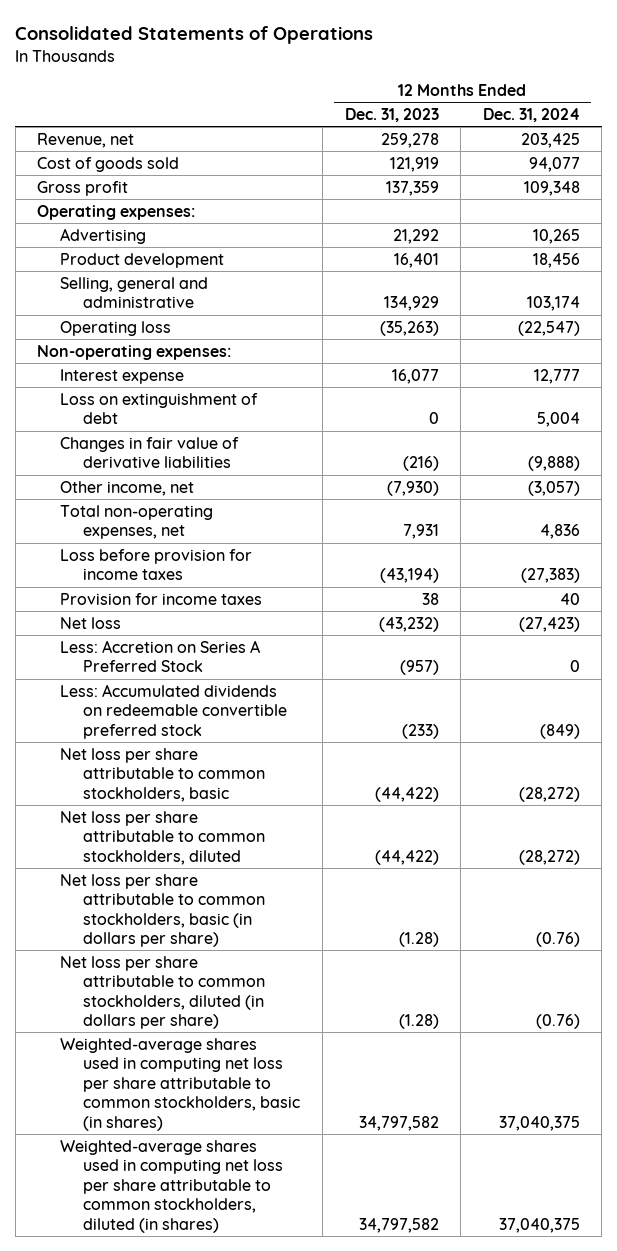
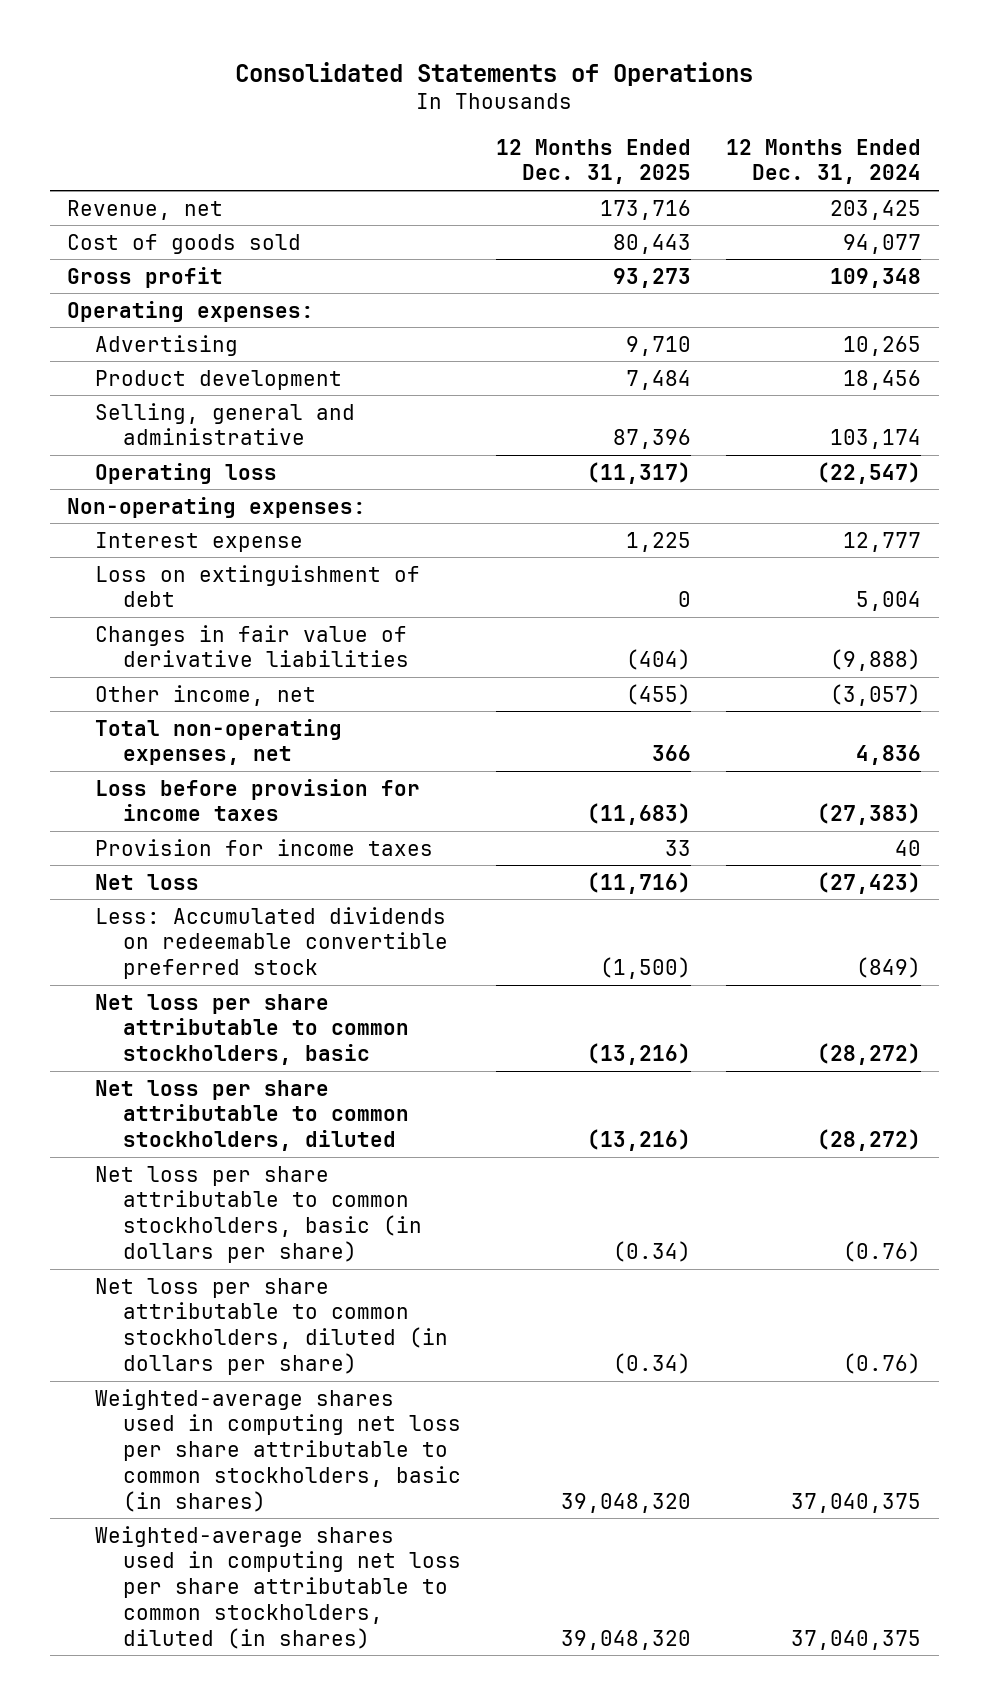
[344,107,439,122] Dec. 31, 2023 -> none
none -> [496,138,692,185] 12 Months Ended Dec. 31, 2025
[60,639,261,673] Less: Accretion on Series A Preferred Stock -> none

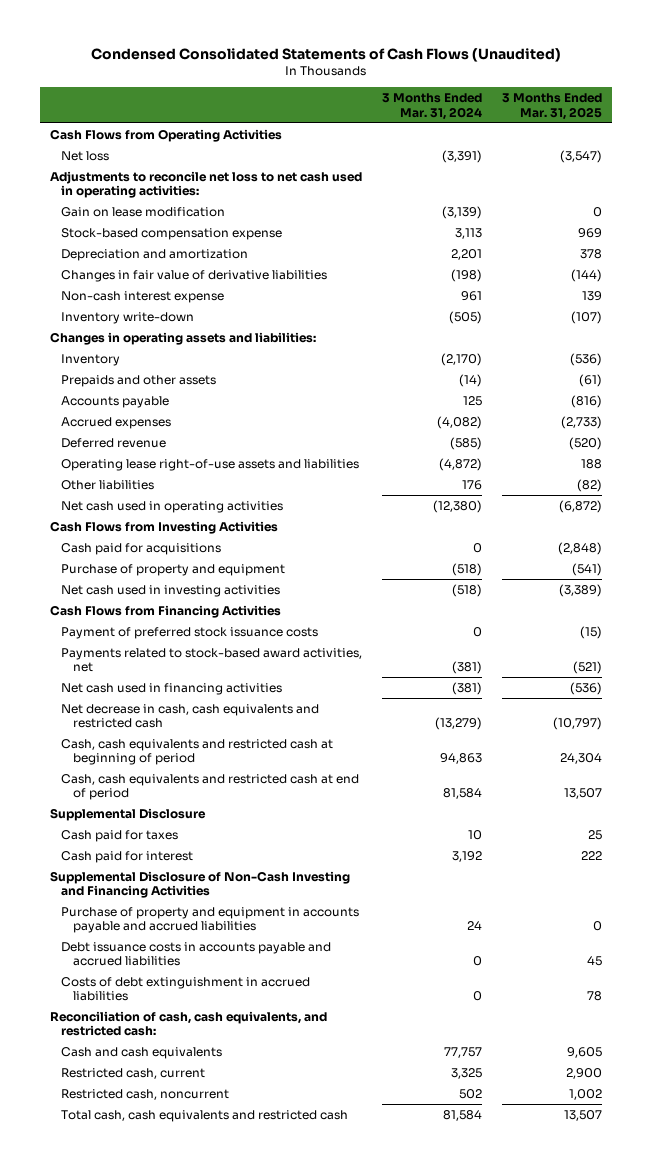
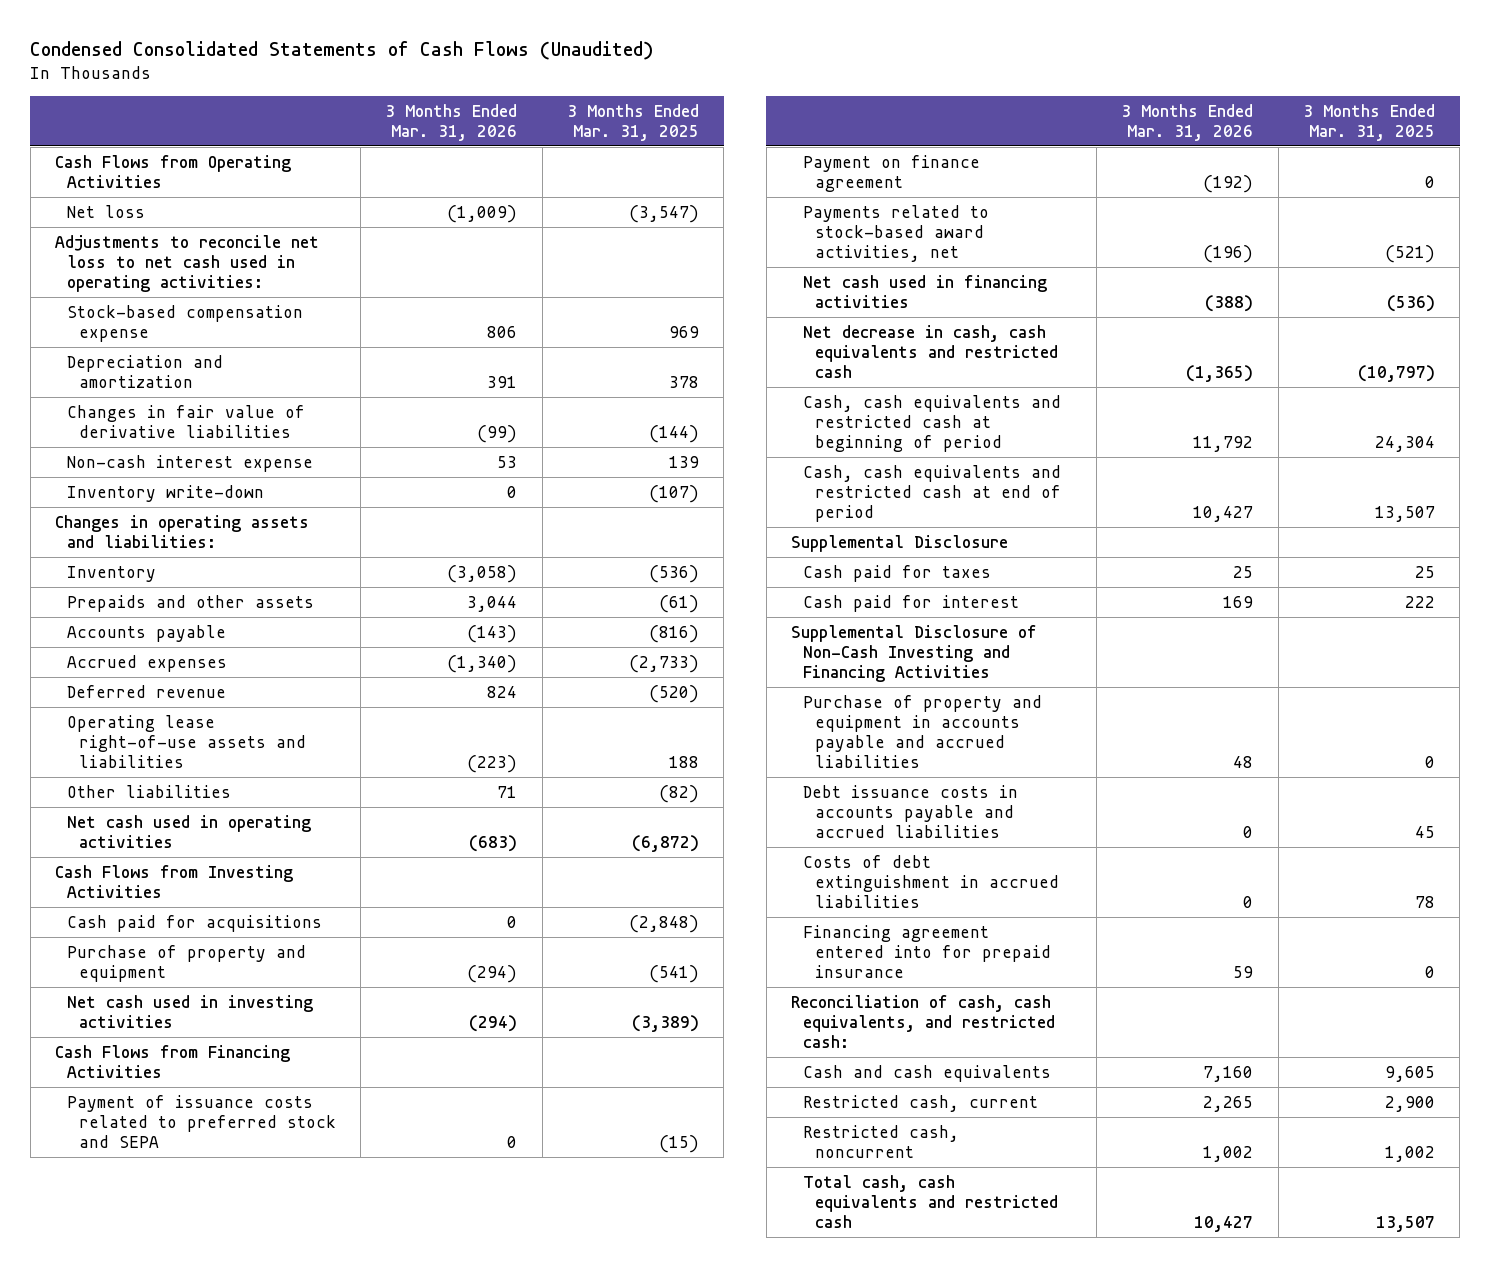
[382,93,483,120] 3 Months Ended Mar. 31, 2024 -> none
none -> [385,103,518,141] 3 Months Ended Mar. 31, 2026
[61,206,226,217] Gain on lease modification -> none
[61,626,319,639] Payment of preferred stock issuance costs -> [66,1094,336,1148] Payment of issuance costs related to preferred stock and SEPA
none -> [802,154,980,192] Payment on finance agreement
none -> [802,924,1051,978] Financing agreement entered into for prepaid insurance

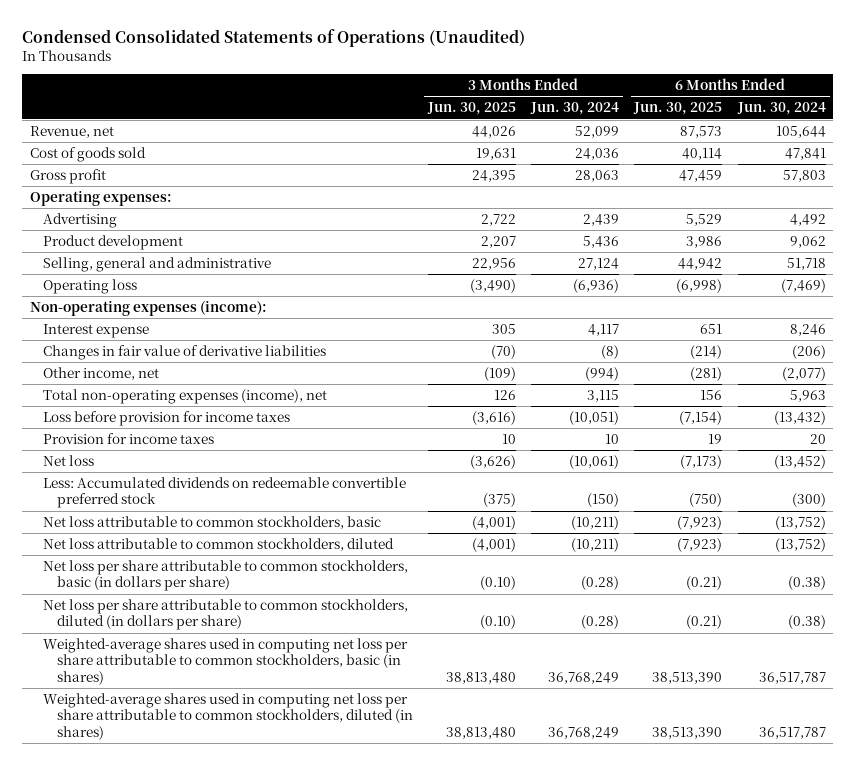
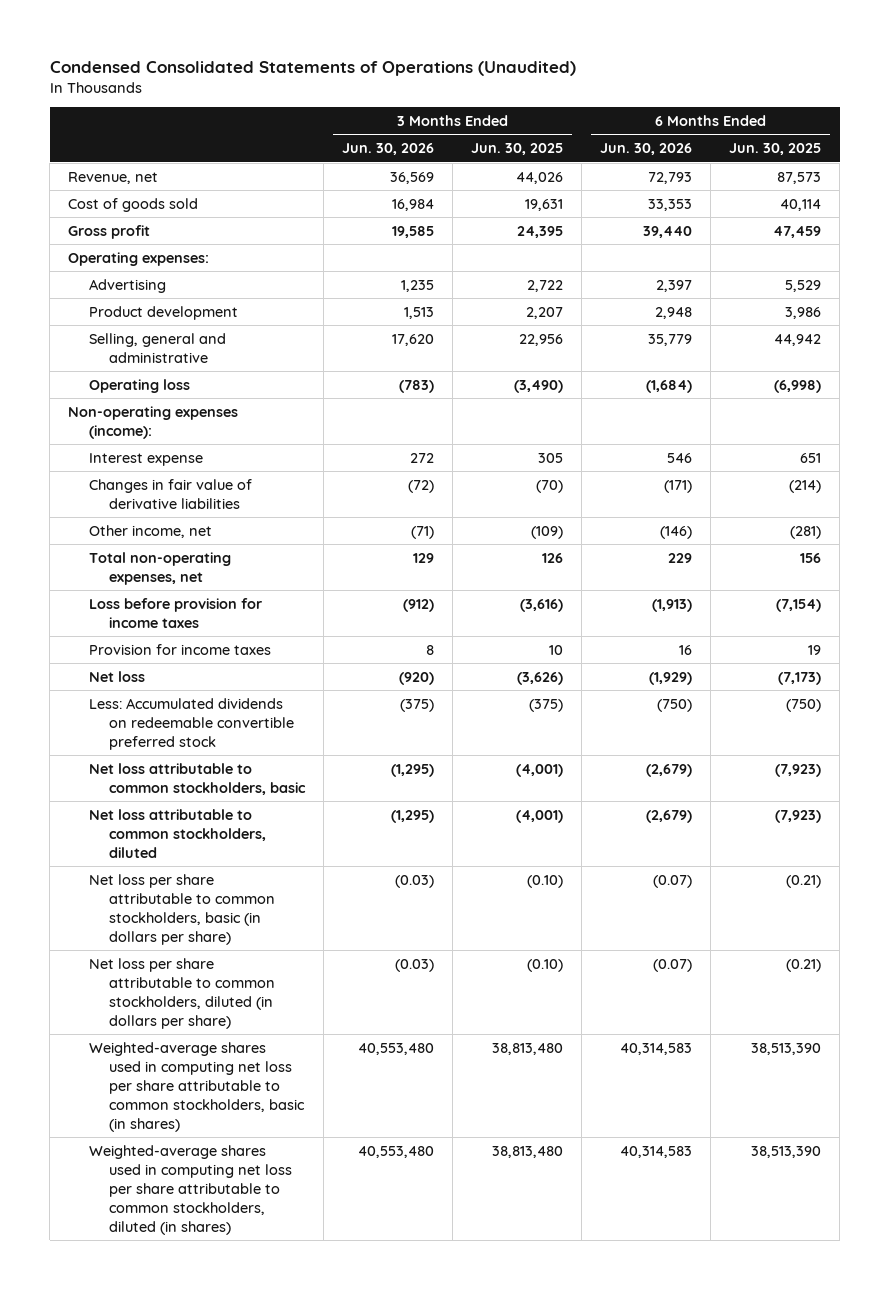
[530,102,620,116] Jun. 30, 2024 -> none
[736,102,826,116] Jun. 30, 2024 -> none
none -> [342,143,435,156] Jun. 30, 2026
none -> [600,143,693,156] Jun. 30, 2026
[43,389,328,405] Total non-operating expenses (income), net -> [88,551,231,585] Total non-operating expenses, net

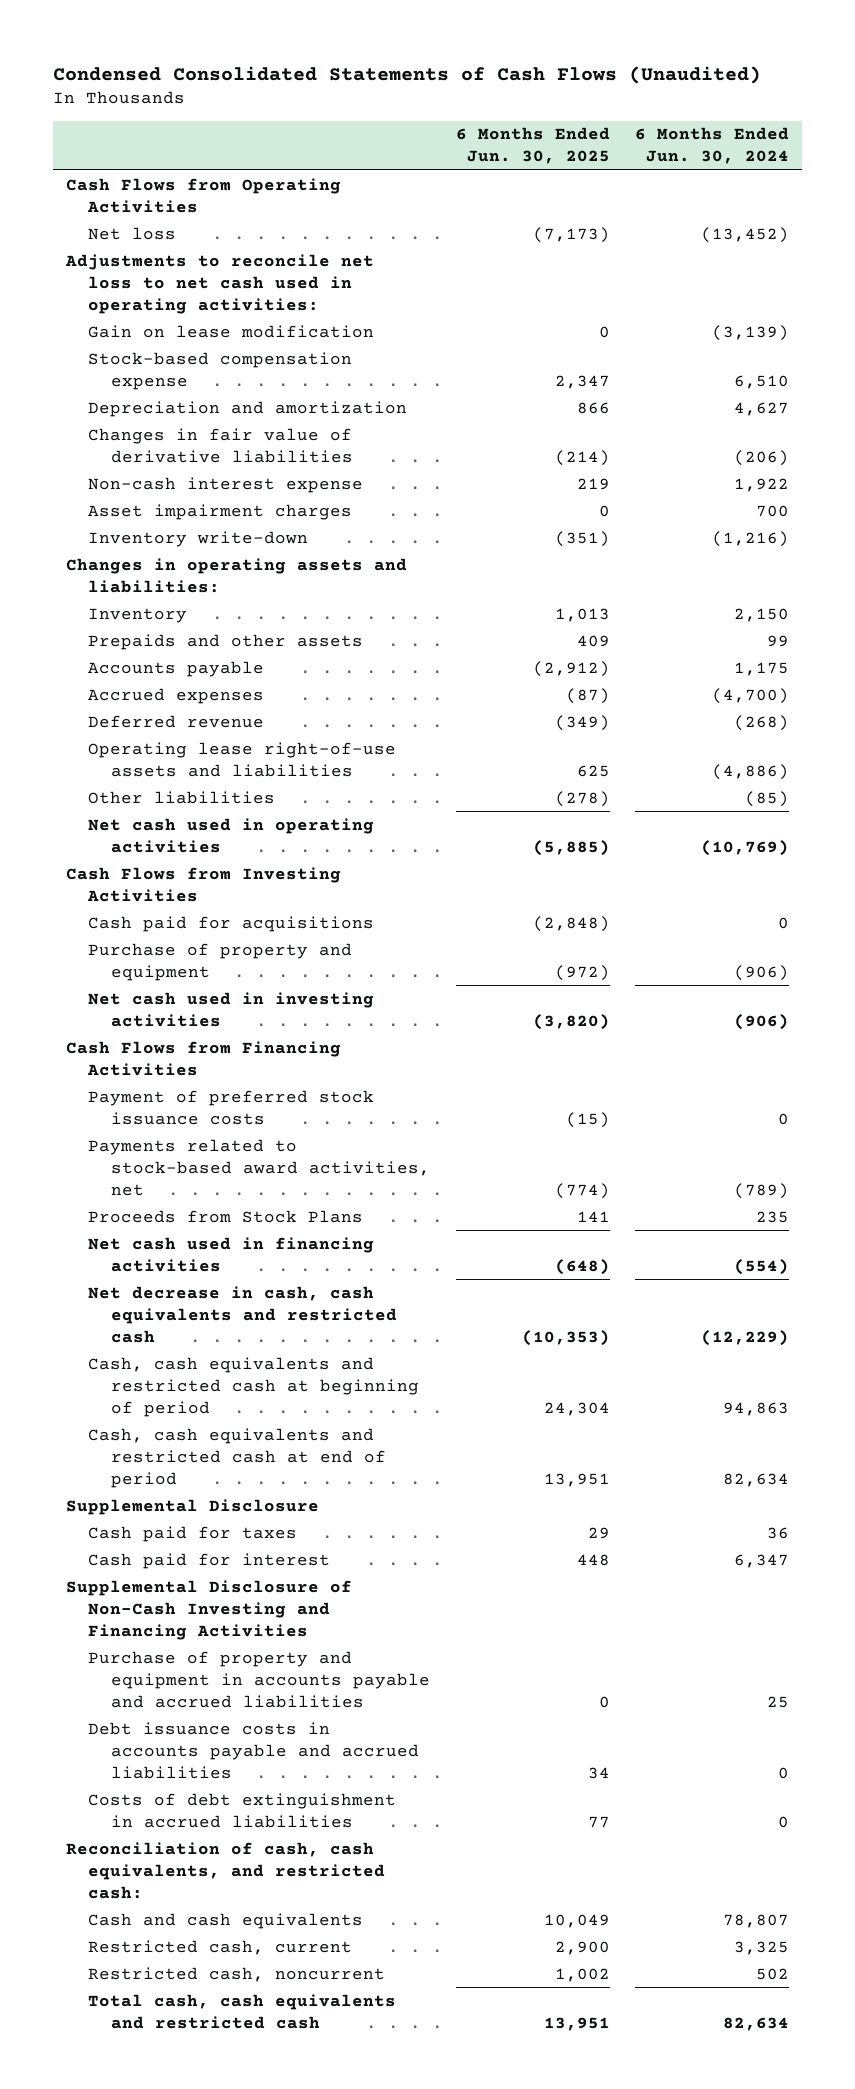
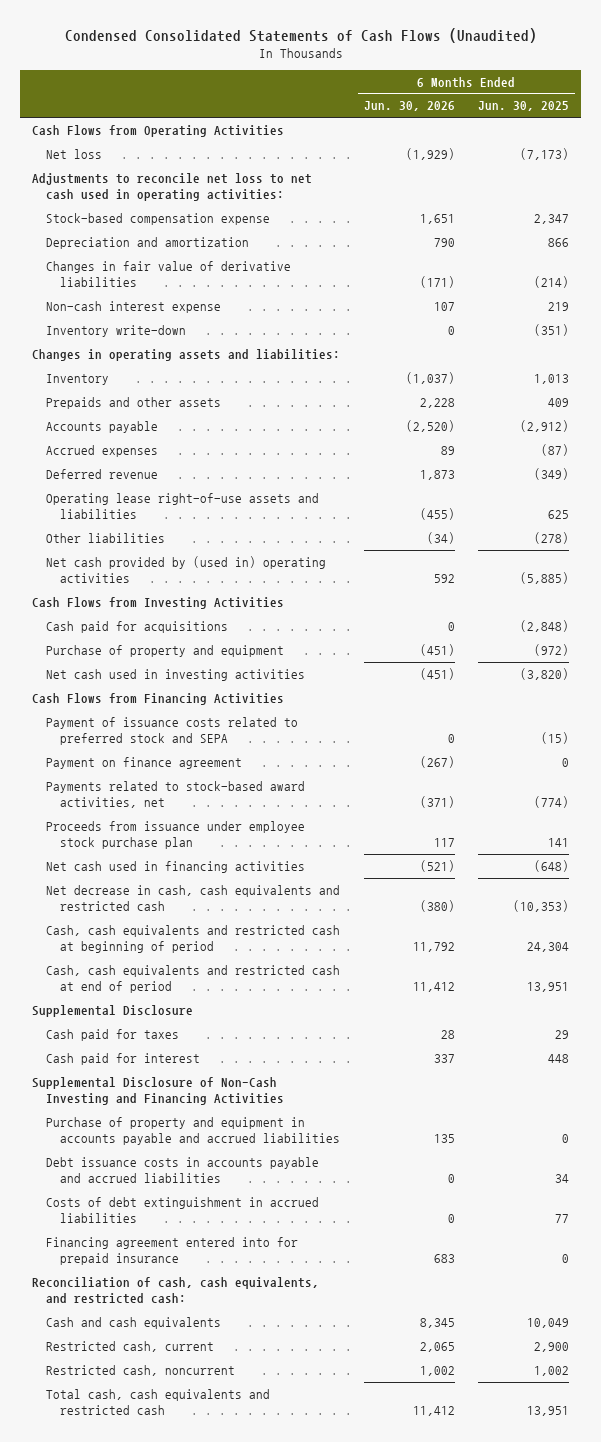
[635,127,790,165] 6 Months Ended Jun. 30, 2024 -> none
none -> [363,101,455,112] Jun. 30, 2026
[88,324,375,338] Gain on lease modification -> none
[88,503,353,520] Asset impairment charges -> none
[88,817,375,853] Net cash used in operating activities -> [45,555,326,584] Net cash provided by (used in) operating activities
[88,1089,375,1125] Payment of preferred stock issuance costs -> [45,716,298,746] Payment of issuance costs related to preferred stock and SEPA
none -> [45,756,242,769] Payment on finance agreement
[88,1209,364,1223] Proceeds from Stock Plans -> [45,820,305,850] Proceeds from issuance under employee stock purchase plan
none -> [45,1236,298,1266] Financing agreement entered into for prepaid insurance

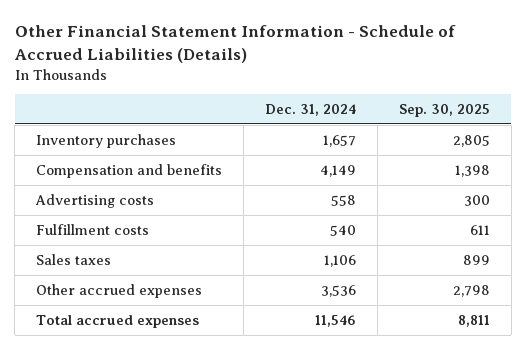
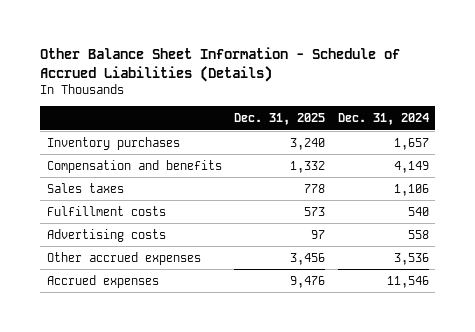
[13,25,456,63] Other Financial Statement Information - Schedule of Accrued Liabilities (Details) -> [40,47,401,83] Other Balance Sheet Information - Schedule of Accrued Liabilities (Details)
[398,104,490,118] Sep. 30, 2025 -> none
none -> [234,113,326,126] Dec. 31, 2025
[36,223,150,235] Fulfillment costs -> [46,205,166,216] Fulfillment costs
[35,193,155,208] Advertising costs -> [46,228,166,242] Advertising costs
[36,314,200,328] Total accrued expenses -> [46,274,159,288] Accrued expenses

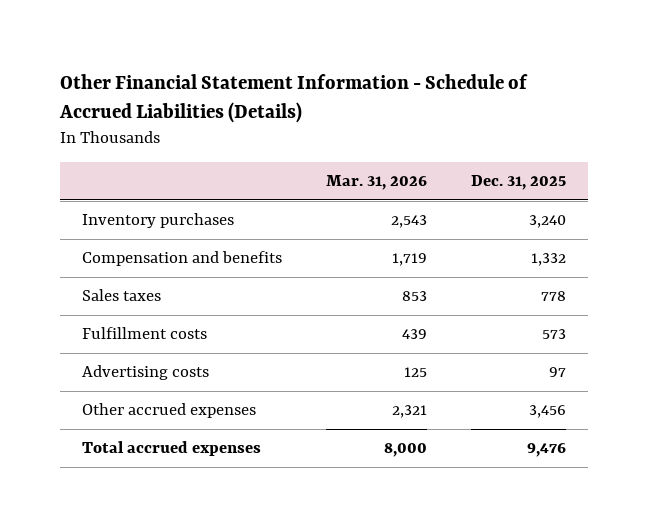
[40,47,401,83] Other Balance Sheet Information - Schedule of Accrued Liabilities (Details) -> [59,74,529,124] Other Financial Statement Information - Schedule of Accrued Liabilities (Details)
[337,113,429,126] Dec. 31, 2024 -> none
none -> [326,175,428,191] Mar. 31, 2026
[46,274,159,288] Accrued expenses -> [82,441,262,457] Total accrued expenses

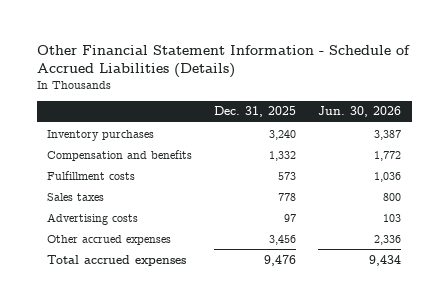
[326,175,428,191] Mar. 31, 2026 -> none
none -> [317,106,401,118] Jun. 30, 2026
[82,289,162,302] Sales taxes -> [47,192,105,201] Sales taxes

